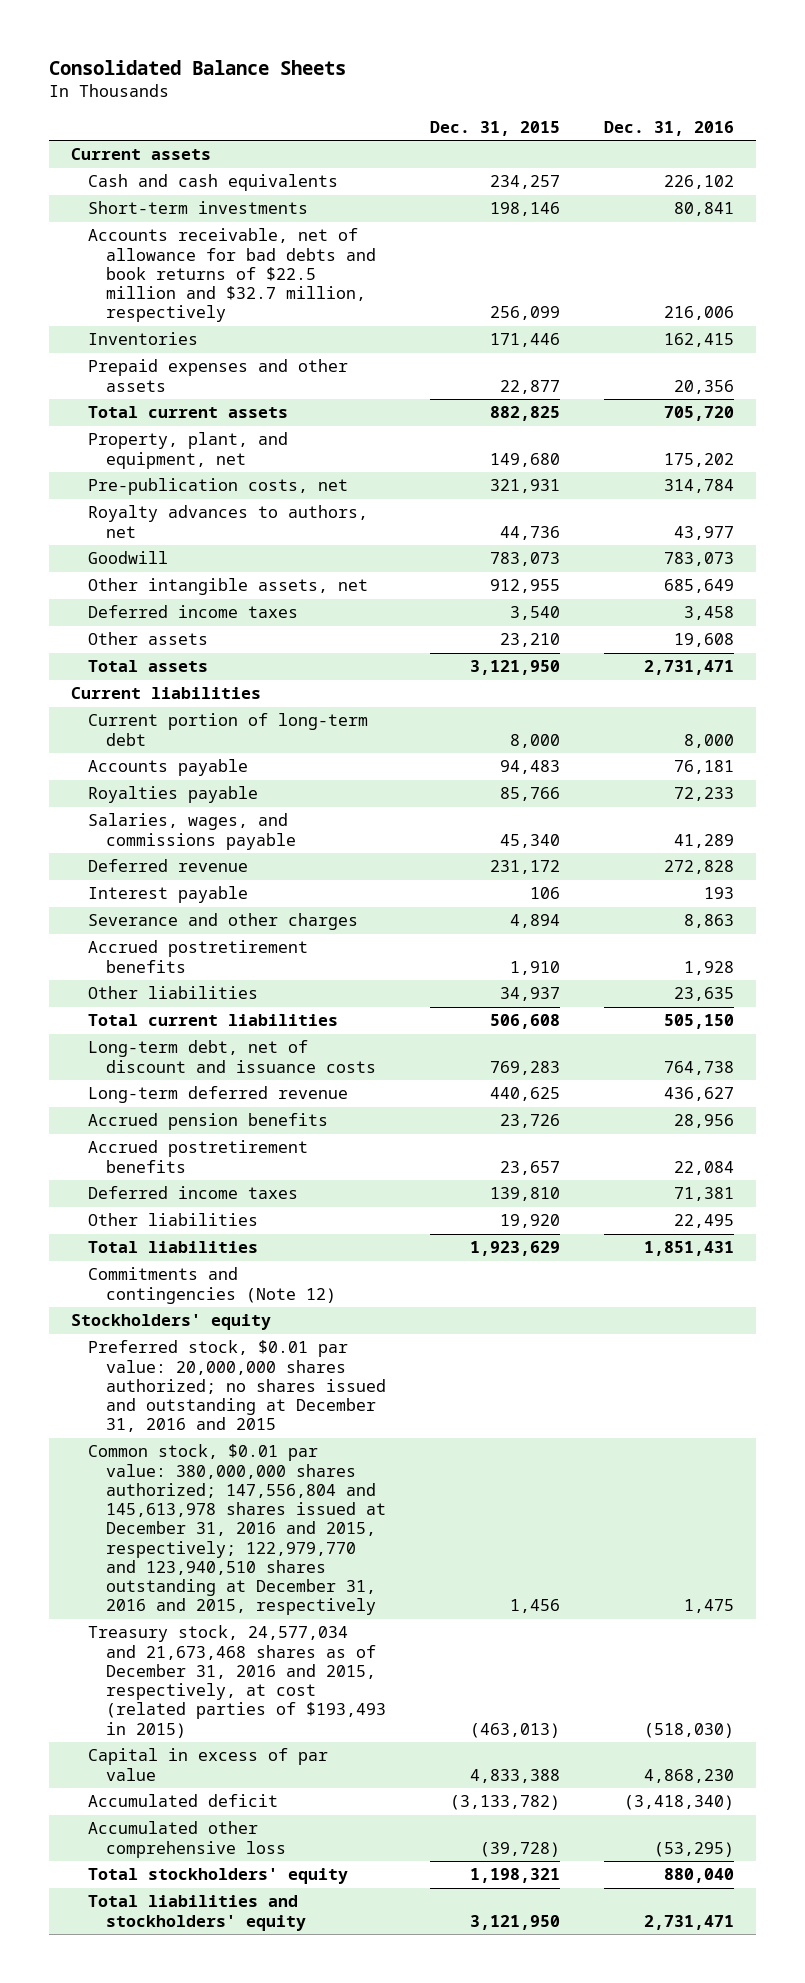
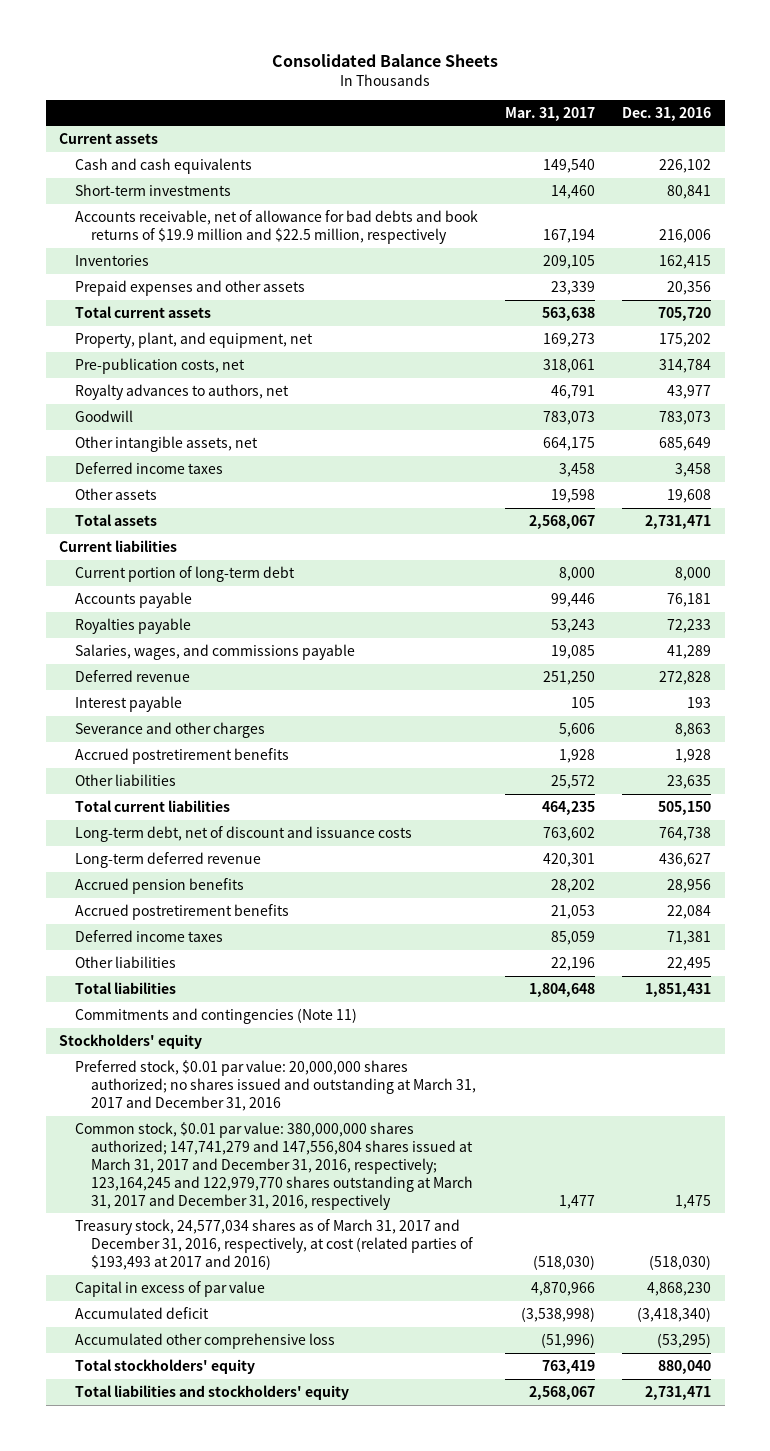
[429,121,560,137] Dec. 31, 2015 -> none
none -> [505,106,596,121] Mar. 31, 2017
[88,228,376,323] Accounts receivable, net of allowance for bad debts and book returns of $22.5 million and $32.7 million, respectively -> [75,209,479,244] Accounts receivable, net of allowance for bad debts and book returns of $19.9 million and $22.5 million, respectively
[88,1267,336,1304] Commitments and contingencies (Note 12) -> [75,1007,358,1024] Commitments and contingencies (Note 11)
[88,1340,386,1433] Preferred stock, $0.01 par value: 20,000,000 shares authorized; no shares issued and outstanding at December 31, 2016 and 2015 -> [75,1059,477,1111] Preferred stock, $0.01 par value: 20,000,000 shares authorized; no shares issued and outstanding at March 31, 2017 and December 31, 2016
[88,1444,386,1616] Common stock, $0.01 par value: 380,000,000 shares authorized; 147,556,804 and 145,613,978 shares issued at December 31, 2016 and 2015, respectively; 122,979,770 and 123,940,510 shares outstanding at December 31, 2016 and 2015, respectively -> [75,1121,474,1210] Common stock, $0.01 par value: 380,000,000 shares authorized; 147,741,279 and 147,556,804 shares issued at March 31, 2017 and December 31, 2016, respectively; 123,164,245 and 122,979,770 shares outstanding at March 31, 2017 and December 31, 2016, respectively
[88,1625,386,1738] Treasury stock, 24,577,034 and 21,673,468 shares as of December 31, 2016 and 2015, respectively, at cost (related parties of $193,493 in 2015) -> [75,1218,474,1270] Treasury stock, 24,577,034 shares as of March 31, 2017 and December 31, 2016, respectively, at cost (related parties of $193,493 at 2017 and 2016)

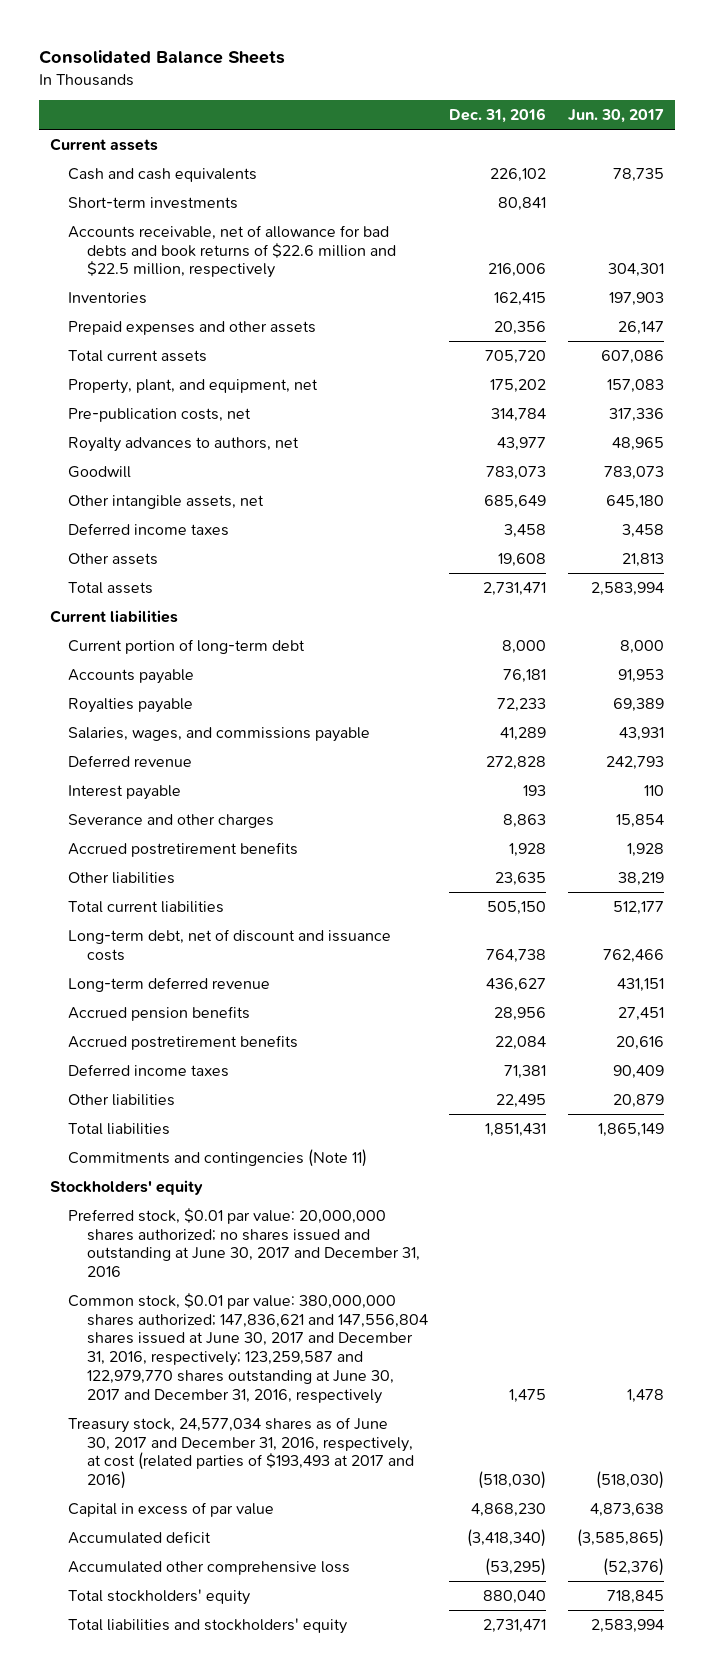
[505,106,596,121] Mar. 31, 2017 -> none
none -> [568,109,665,124] Jun. 30, 2017
[75,209,479,244] Accounts receivable, net of allowance for bad debts and book returns of $19.9 million and $22.5 million, respectively -> [68,224,396,279] Accounts receivable, net of allowance for bad debts and book returns of $22.6 million and $22.5 million, respectively
[75,1059,477,1111] Preferred stock, $0.01 par value: 20,000,000 shares authorized; no shares issued and outstanding at March 31, 2017 and December 31, 2016 -> [68,1207,420,1278] Preferred stock, $0.01 par value: 20,000,000 shares authorized; no shares issued and outstanding at June 30, 2017 and December 31, 2016
[75,1121,474,1210] Common stock, $0.01 par value: 380,000,000 shares authorized; 147,741,279 and 147,556,804 shares issued at March 31, 2017 and December 31, 2016, respectively; 123,164,245 and 122,979,770 shares outstanding at March 31, 2017 and December 31, 2016, respectively -> [68,1292,428,1404] Common stock, $0.01 par value: 380,000,000 shares authorized; 147,836,621 and 147,556,804 shares issued at June 30, 2017 and December 31, 2016, respectively; 123,259,587 and 122,979,770 shares outstanding at June 30, 2017 and December 31, 2016, respectively
[75,1218,474,1270] Treasury stock, 24,577,034 shares as of March 31, 2017 and December 31, 2016, respectively, at cost (related parties of $193,493 at 2017 and 2016) -> [68,1416,414,1490] Treasury stock, 24,577,034 shares as of June 30, 2017 and December 31, 2016, respectively, at cost (related parties of $193,493 at 2017 and 2016)

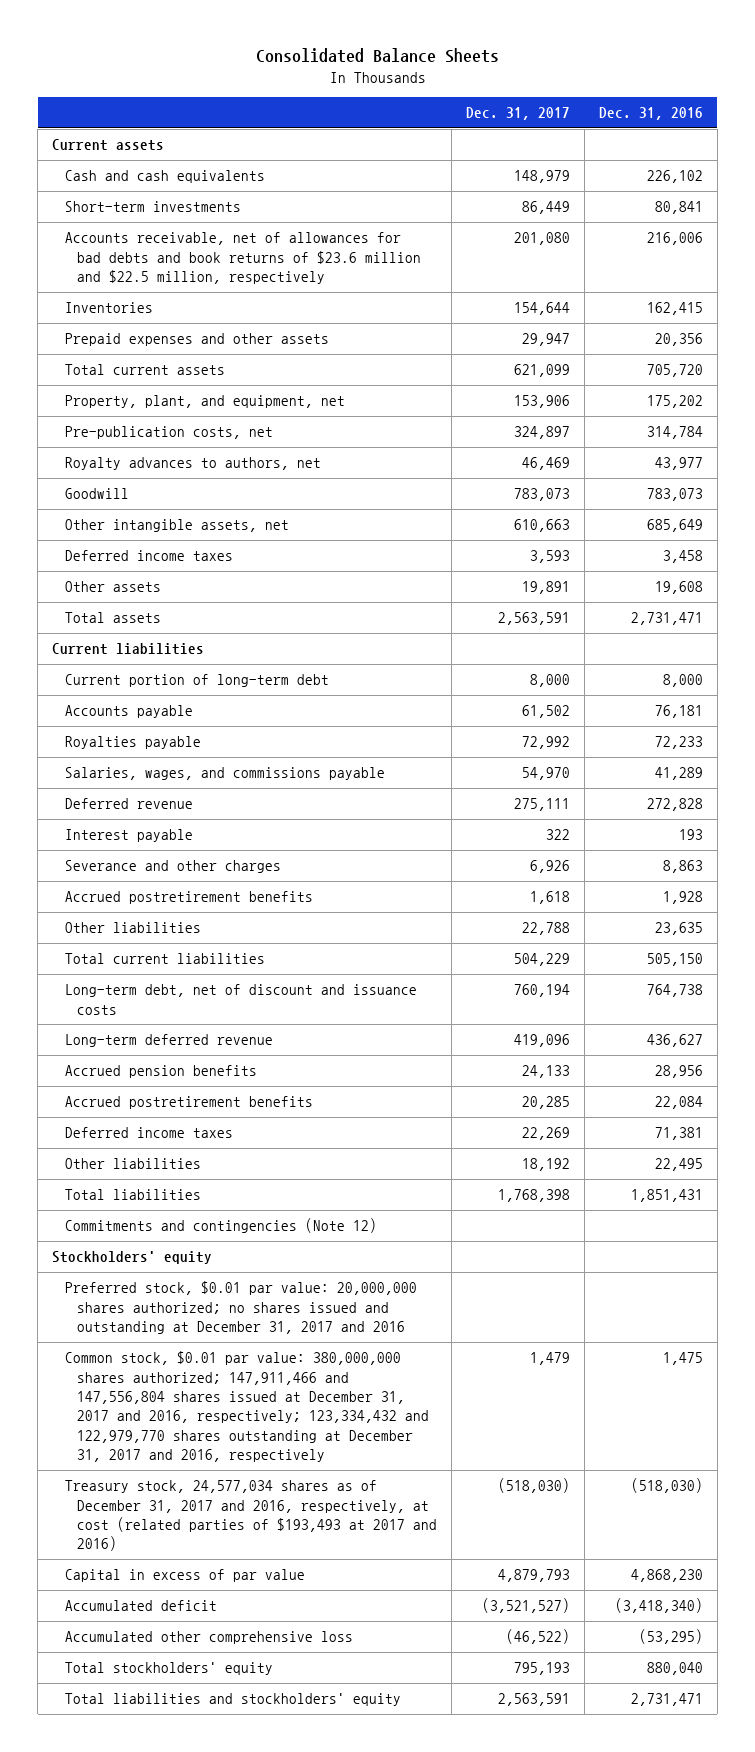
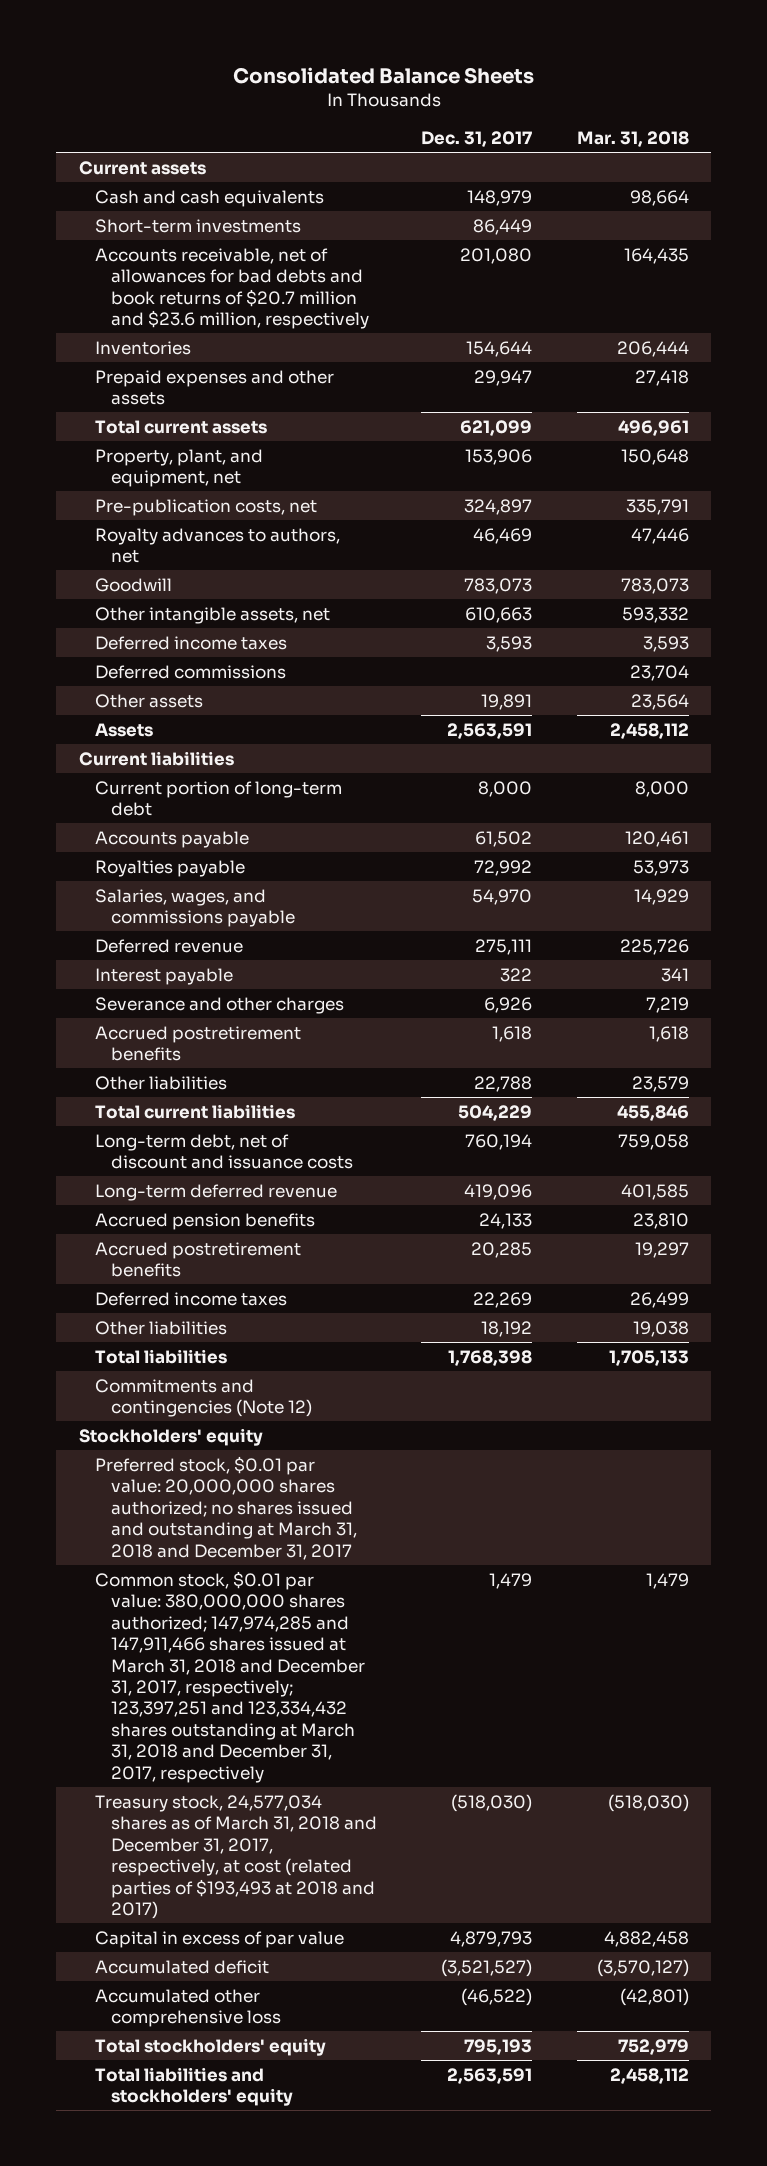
[598,107,703,121] Dec. 31, 2016 -> none
none -> [576,131,689,148] Mar. 31, 2018
[64,232,422,284] Accounts receivable, net of allowances for bad debts and book returns of $23.6 million and $22.5 million, respectively -> [94,247,369,330] Accounts receivable, net of allowances for bad debts and book returns of $20.7 million and $23.6 million, respectively
none -> [94,664,286,679] Deferred commissions
[64,612,161,624] Total assets -> [94,722,153,737] Assets
[64,1281,417,1334] Preferred stock, $0.01 par value: 20,000,000 shares authorized; no shares issued and outstanding at December 31, 2017 and 2016 -> [94,1455,357,1560] Preferred stock, $0.01 par value: 20,000,000 shares authorized; no shares issued and outstanding at March 31, 2018 and December 31, 2017
[64,1351,430,1463] Common stock, $0.01 par value: 380,000,000 shares authorized; 147,911,466 and 147,556,804 shares issued at December 31, 2017 and 2016, respectively; 123,334,432 and 122,979,770 shares outstanding at December 31, 2017 and 2016, respectively -> [94,1570,365,1783] Common stock, $0.01 par value: 380,000,000 shares authorized; 147,974,285 and 147,911,466 shares issued at March 31, 2018 and December 31, 2017, respectively; 123,397,251 and 123,334,432 shares outstanding at March 31, 2018 and December 31, 2017, respectively
[64,1480,438,1552] Treasury stock, 24,577,034 shares as of December 31, 2017 and 2016, respectively, at cost (related parties of $193,493 at 2017 and 2016) -> [94,1794,377,1919] Treasury stock, 24,577,034 shares as of March 31, 2018 and December 31, 2017, respectively, at cost (related parties of $193,493 at 2018 and 2017)

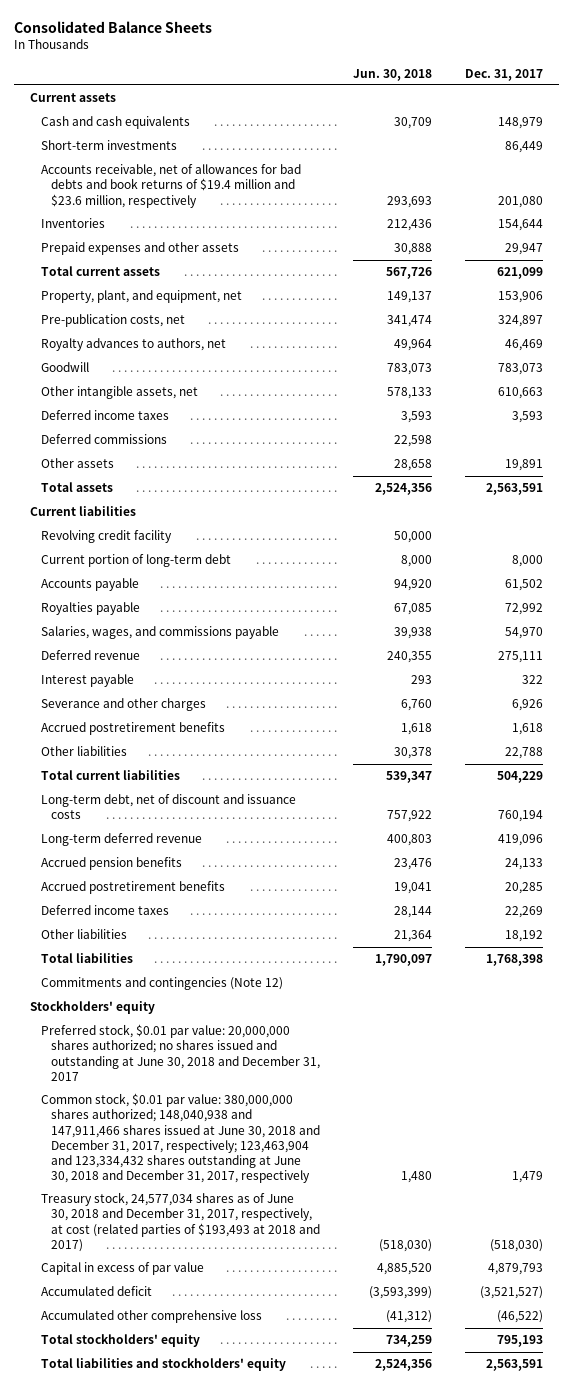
[576,131,689,148] Mar. 31, 2018 -> none
none -> [352,68,432,81] Jun. 30, 2018
[94,247,369,330] Accounts receivable, net of allowances for bad debts and book returns of $20.7 million and $23.6 million, respectively -> [40,164,301,208] Accounts receivable, net of allowances for bad debts and book returns of $19.4 million and $23.6 million, respectively
[94,722,153,737] Assets -> [40,482,113,493] Total assets
none -> [40,530,172,544] Revolving credit facility
[94,1455,357,1560] Preferred stock, $0.01 par value: 20,000,000 shares authorized; no shares issued and outstanding at March 31, 2018 and December 31, 2017 -> [40,1024,321,1081] Preferred stock, $0.01 par value: 20,000,000 shares authorized; no shares issued and outstanding at June 30, 2018 and December 31, 2017
[94,1570,365,1783] Common stock, $0.01 par value: 380,000,000 shares authorized; 147,974,285 and 147,911,466 shares issued at March 31, 2018 and December 31, 2017, respectively; 123,397,251 and 123,334,432 shares outstanding at March 31, 2018 and December 31, 2017, respectively -> [40,1093,321,1184] Common stock, $0.01 par value: 380,000,000 shares authorized; 148,040,938 and 147,911,466 shares issued at June 30, 2018 and December 31, 2017, respectively; 123,463,904 and 123,334,432 shares outstanding at June 30, 2018 and December 31, 2017, respectively
[94,1794,377,1919] Treasury stock, 24,577,034 shares as of March 31, 2018 and December 31, 2017, respectively, at cost (related parties of $193,493 at 2018 and 2017) -> [40,1192,321,1252] Treasury stock, 24,577,034 shares as of June 30, 2018 and December 31, 2017, respectively, at cost (related parties of $193,493 at 2018 and 2017)

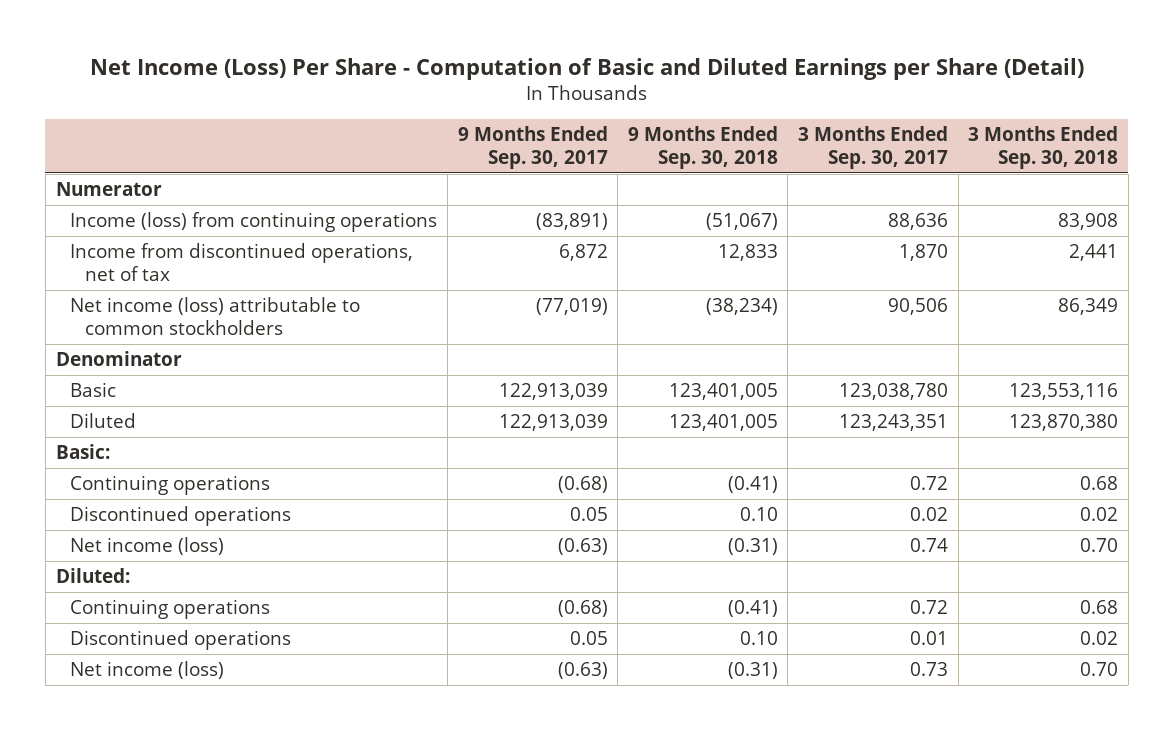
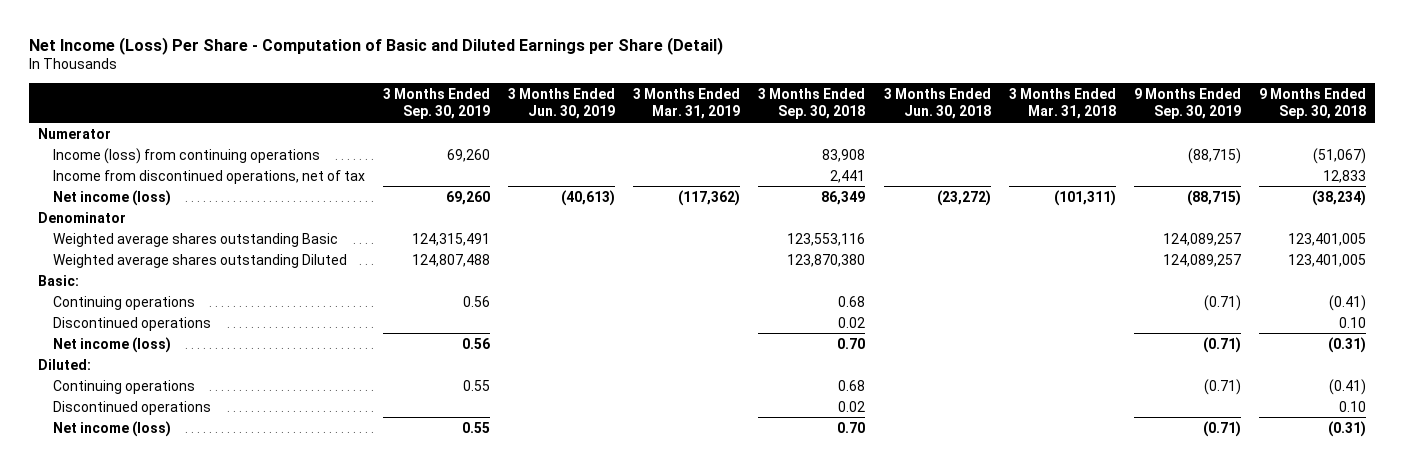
[457,126,608,170] 9 Months Ended Sep. 30, 2017 -> none
[797,126,948,170] 3 Months Ended Sep. 30, 2017 -> none
none -> [383,87,491,120] 3 Months Ended Sep. 30, 2019
none -> [508,87,616,120] 3 Months Ended Jun. 30, 2019
none -> [633,87,741,120] 3 Months Ended Mar. 31, 2019
none -> [883,87,991,120] 3 Months Ended Jun. 30, 2018
none -> [1008,87,1116,120] 3 Months Ended Mar. 31, 2018
none -> [1133,87,1241,120] 9 Months Ended Sep. 30, 2019
[70,297,361,336] Net income (loss) attributable to common stockholders -> [52,189,171,206] Net income (loss)
[70,382,117,398] Basic -> [52,232,338,247] Weighted average shares outstanding Basic
[70,413,137,429] Diluted -> [52,253,347,268] Weighted average shares outstanding Diluted

